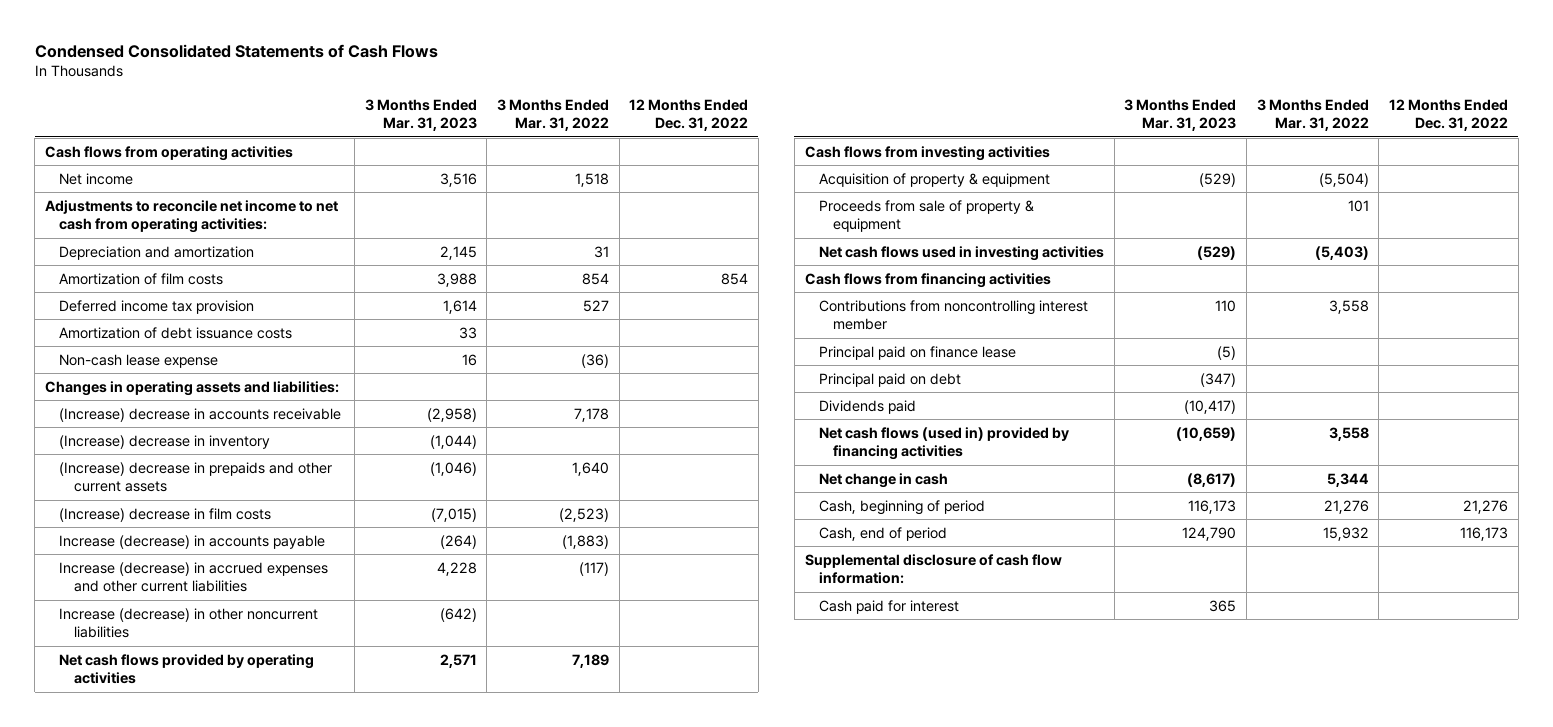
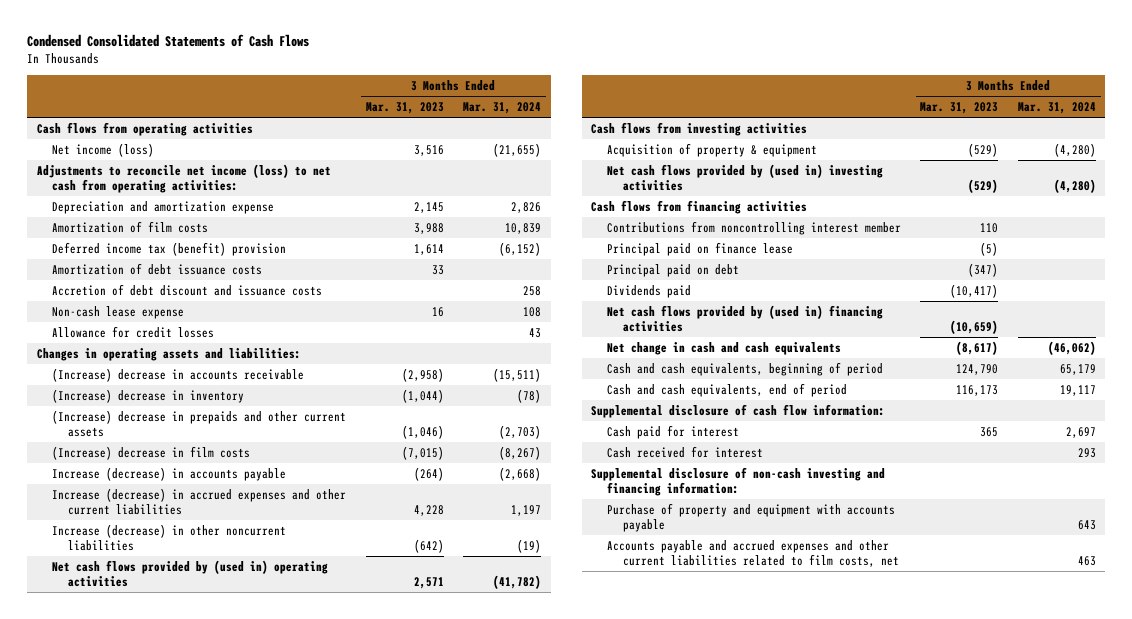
[496,98,609,132] 3 Months Ended Mar. 31, 2022 -> none
[629,98,749,132] 12 Months Ended Dec. 31, 2022 -> none
none -> [463,102,542,115] Mar. 31, 2024
[59,172,134,185] Net income -> [52,142,155,157] Net income (loss)
[44,199,338,234] Adjustments to reconcile net income to net cash from operating activities: -> [36,163,331,193] Adjustments to reconcile net income (loss) to net cash from operating activities:
[59,245,255,260] Depreciation and amortization -> [52,200,275,214] Depreciation and amortization expense
[59,299,255,314] Deferred income tax provision -> [52,241,287,256] Deferred income tax (benefit) provision
none -> [52,283,323,296] Accretion of debt discount and issuance costs
none -> [52,325,215,338] Allowance for credit losses
[59,653,315,685] Net cash flows provided by operating activities -> [52,559,329,587] Net cash flows provided by (used in) operating activities
[819,199,1035,233] Proceeds from sale of property & equipment -> none
[819,245,1105,261] Net cash flows used in investing activities -> [607,163,884,191] Net cash flows provided by (used in) investing activities
[819,426,1070,461] Net cash flows (used in) provided by financing activities -> [607,304,884,332] Net cash flows provided by (used in) financing activities
[819,472,949,488] Net change in cash -> [607,341,842,355] Net change in cash and cash equivalents
[819,499,986,515] Cash, beginning of period -> [607,361,884,376] Cash and cash equivalents, beginning of period
[1188,499,1237,514] 116,173 -> [956,363,999,375] 124,790
[819,526,948,541] Cash, end of period -> [607,382,848,397] Cash and cash equivalents, end of period
[1182,526,1237,541] 124,790 -> [956,384,999,396] 116,173
none -> [607,445,764,458] Cash received for interest
none -> [591,466,886,496] Supplemental disclosure of non-cash investing and financing information:
none -> [607,502,896,532] Purchase of property and equipment with accounts payable
none -> [607,539,899,567] Accounts payable and accrued expenses and other current liabilities related to film costs, net

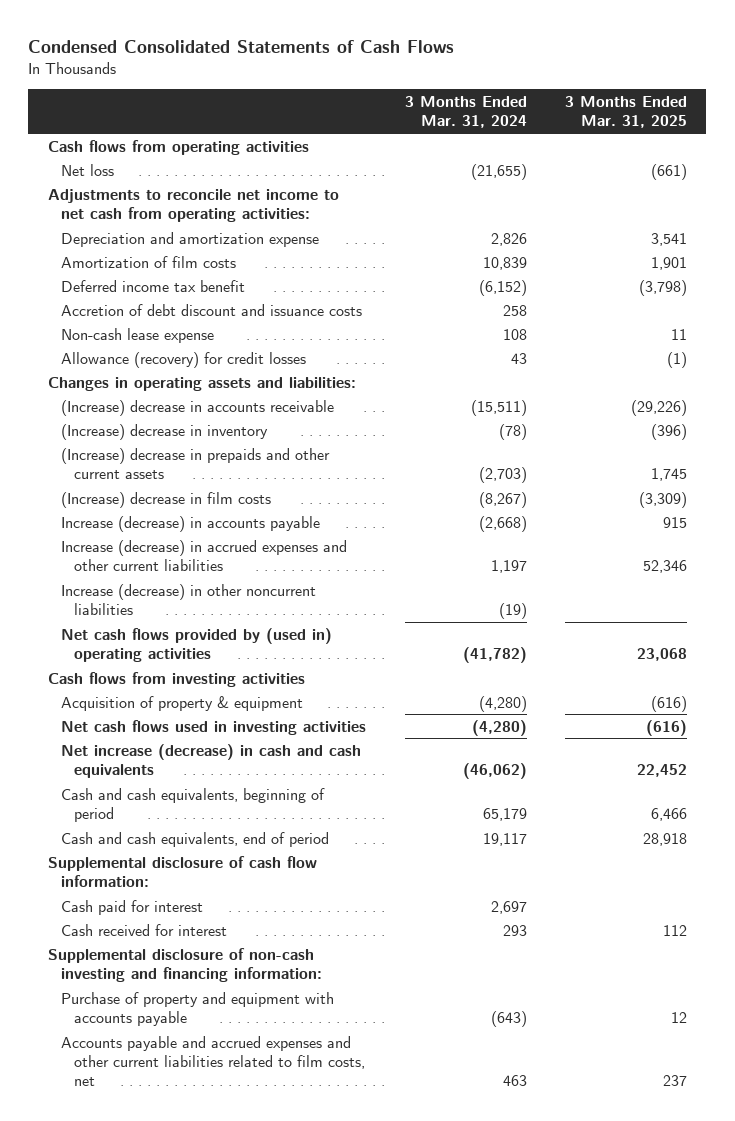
[365,102,444,115] Mar. 31, 2023 -> none
none -> [565,96,688,129] 3 Months Ended Mar. 31, 2025
[52,142,155,157] Net income (loss) -> [60,163,114,176] Net loss
[36,163,331,193] Adjustments to reconcile net income (loss) to net cash from operating activities: -> [47,188,339,222] Adjustments to reconcile net income to net cash from operating activities:
[52,262,263,275] Amortization of debt issuance costs -> none
[52,241,287,256] Deferred income tax (benefit) provision -> [60,279,245,292] Deferred income tax benefit
[52,325,215,338] Allowance for credit losses -> [60,351,306,368] Allowance (recovery) for credit losses
[591,199,808,214] Cash flows from financing activities -> none
[607,220,902,235] Contributions from noncontrolling interest member -> none
[607,241,794,256] Principal paid on finance lease -> none
[607,263,740,277] Principal paid on debt -> none
[607,284,692,298] Dividends paid -> none
[607,304,884,332] Net cash flows provided by (used in) financing activities -> none
[607,163,884,191] Net cash flows provided by (used in) investing activities -> [60,719,366,735] Net cash flows used in investing activities
[607,341,842,355] Net change in cash and cash equivalents -> [60,743,361,778] Net increase (decrease) in cash and cash equivalents
[1077,519,1096,530] 643 -> [490,1010,527,1027] (643)

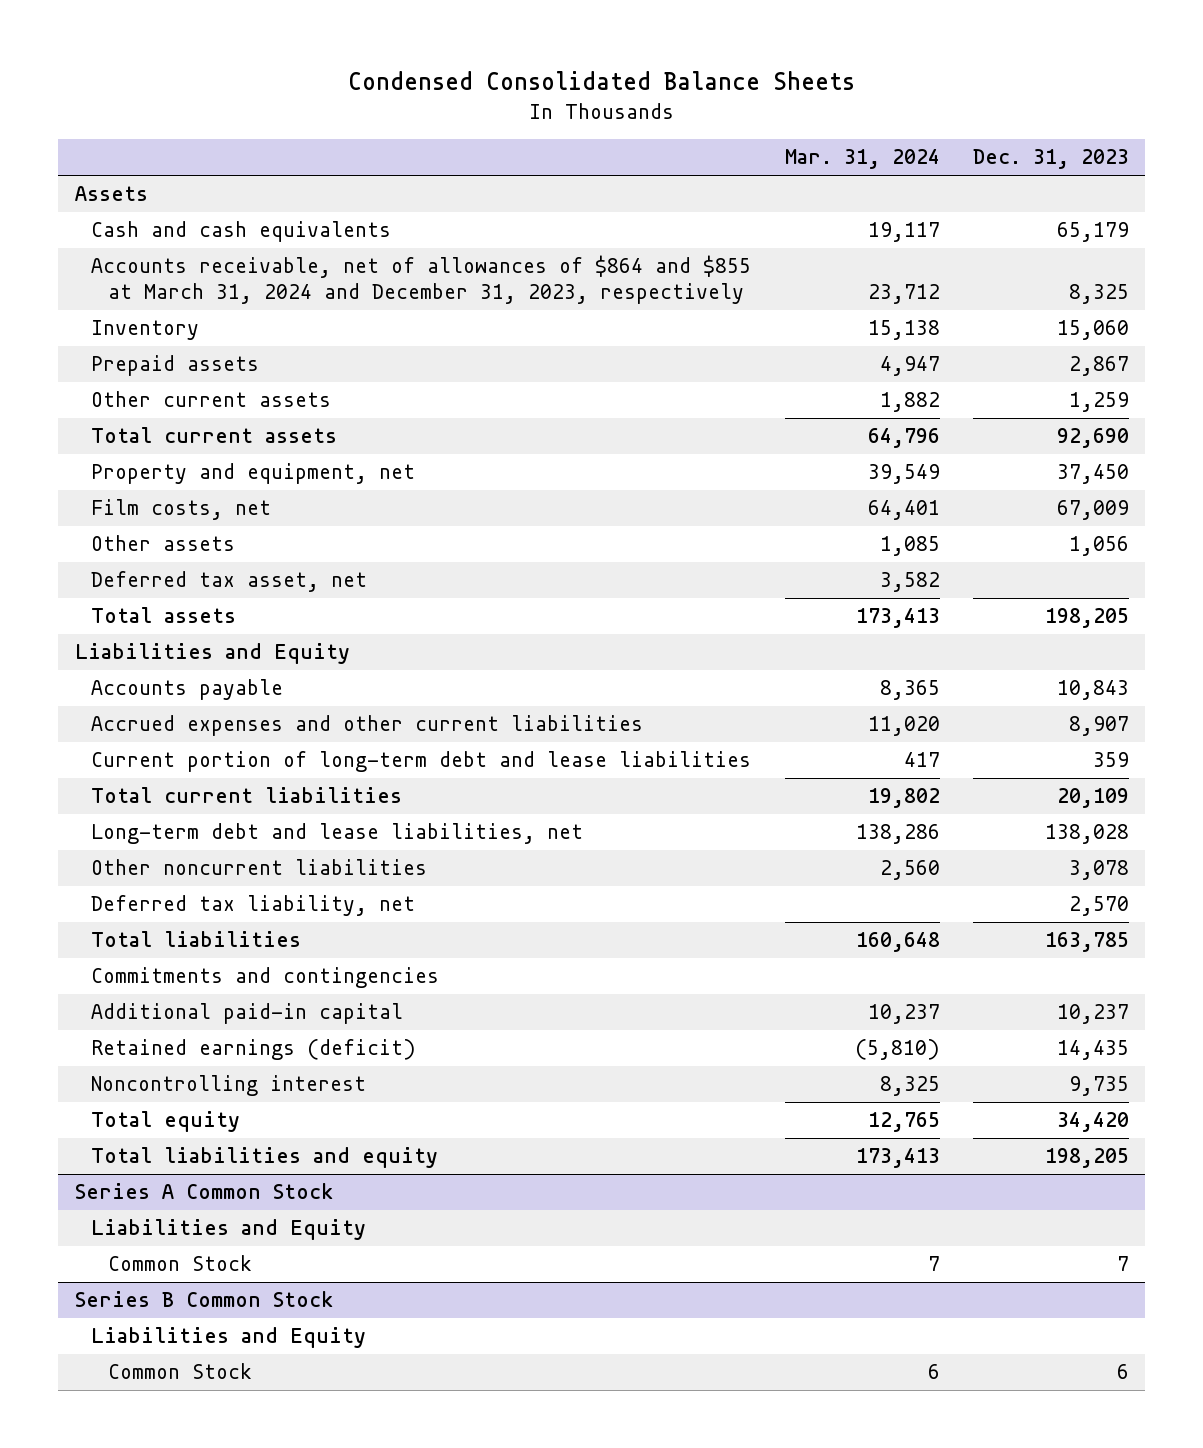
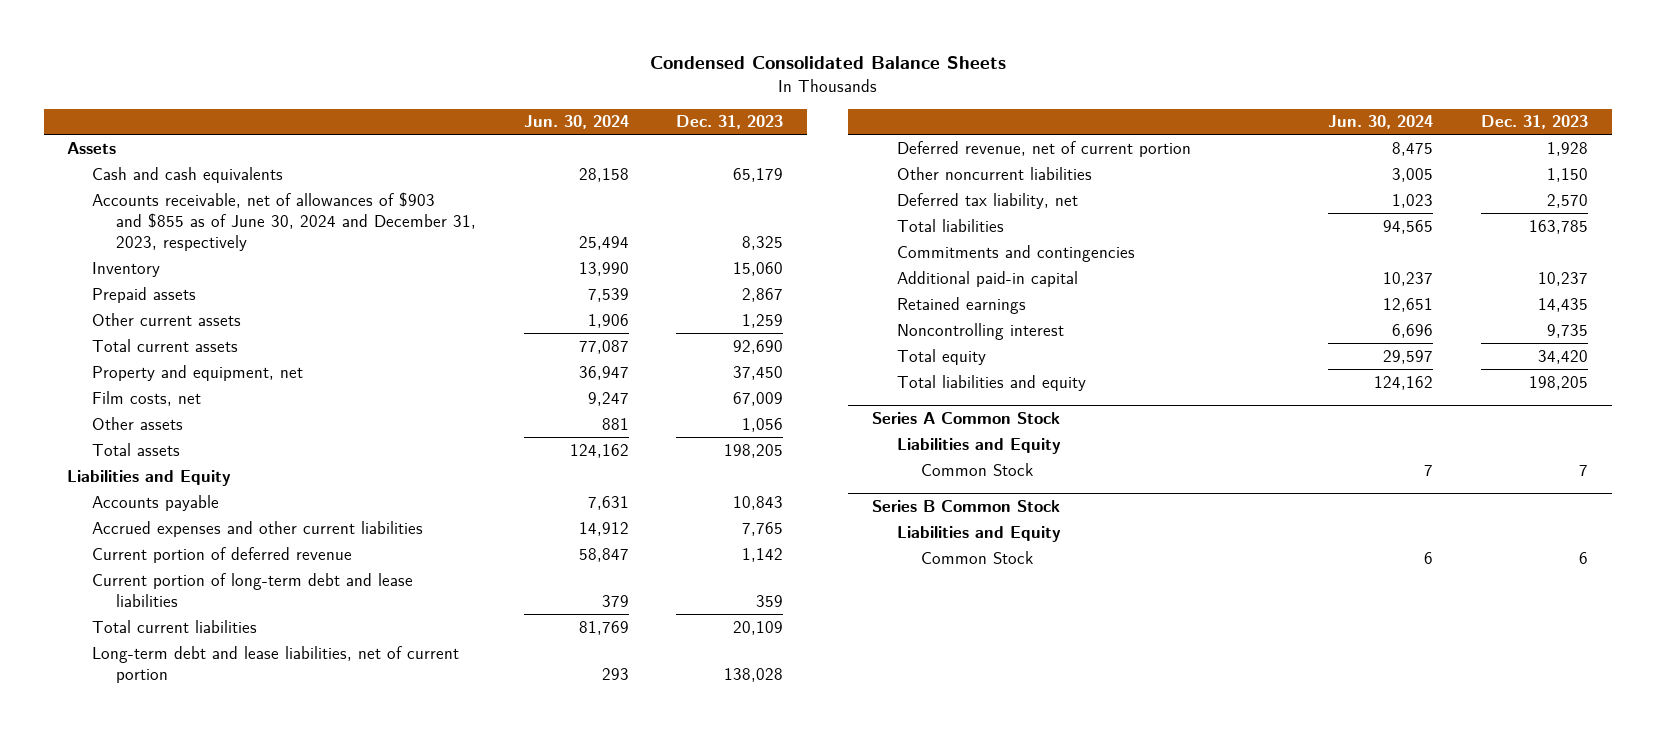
[784,149,940,170] Mar. 31, 2024 -> none
none -> [523,115,629,130] Jun. 30, 2024
[91,255,752,304] Accounts receivable, net of allowances of $864 and $855 at March 31, 2024 and December 31, 2023, respectively -> [91,191,477,252] Accounts receivable, net of allowances of $903 and $855 as of June 30, 2024 and December 31, 2023, respectively
[91,571,368,593] Deferred tax asset, net -> none
[1068,716,1129,737] 8,907 -> [742,521,784,536] 7,765
none -> [91,546,352,563] Current portion of deferred revenue
[91,823,584,845] Long-term debt and lease liabilities, net -> [91,645,459,683] Long-term debt and lease liabilities, net of current portion
none -> [896,140,1191,157] Deferred revenue, net of current portion
[1068,860,1129,881] 3,078 -> [1546,167,1588,182] 1,150
[91,1039,417,1061] Retained earnings (deficit) -> [896,296,1026,314] Retained earnings

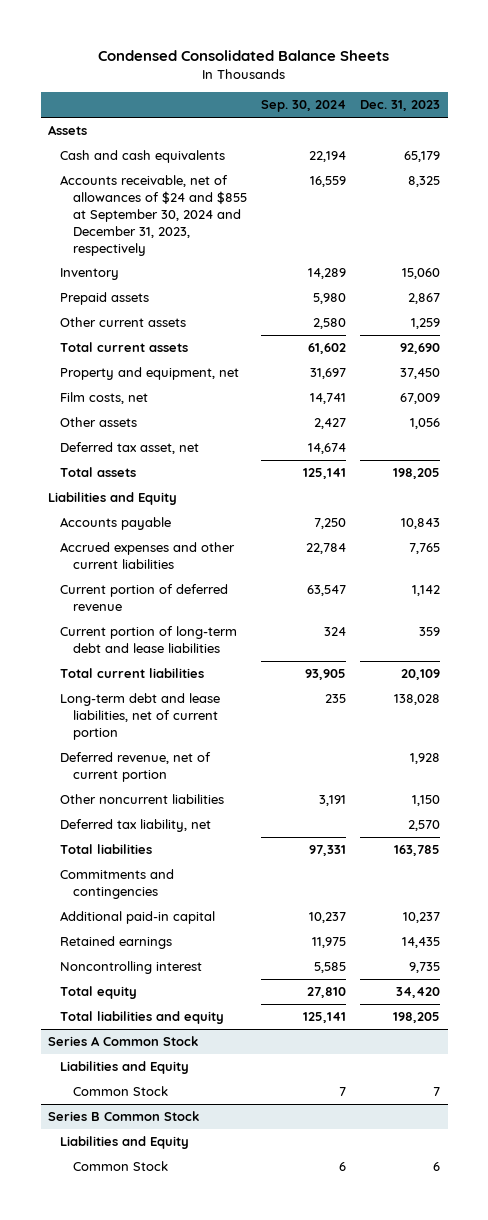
[523,115,629,130] Jun. 30, 2024 -> none
none -> [261,100,347,113] Sep. 30, 2024
[91,191,477,252] Accounts receivable, net of allowances of $903 and $855 as of June 30, 2024 and December 31, 2023, respectively -> [60,175,248,256] Accounts receivable, net of allowances of $24 and $855 at September 30, 2024 and December 31, 2023, respectively
none -> [60,442,200,455] Deferred tax asset, net

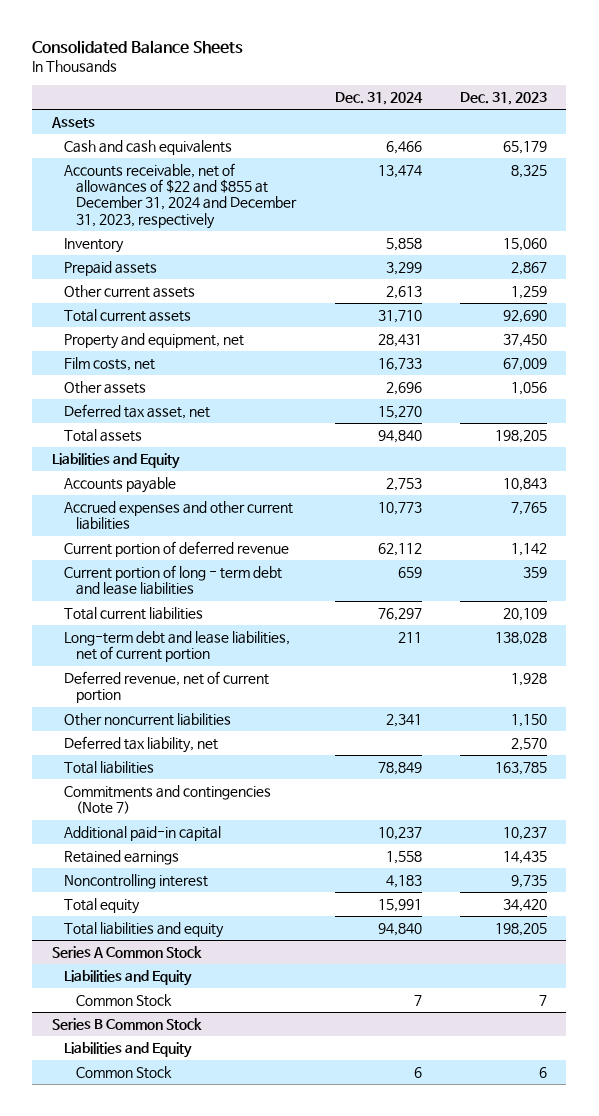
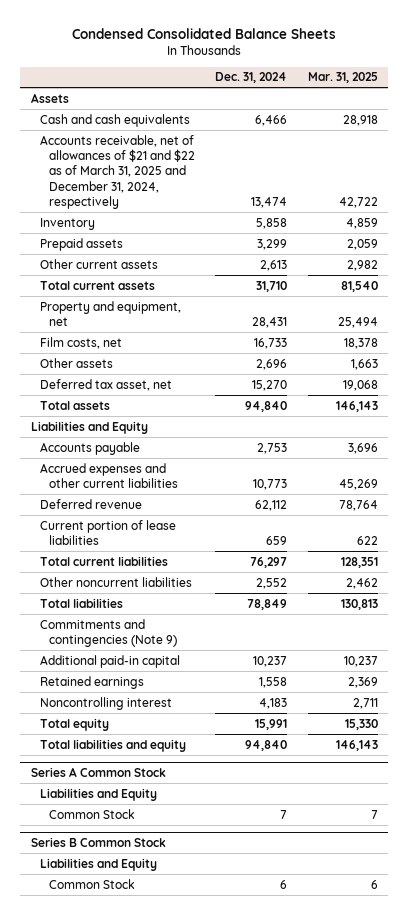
[32,40,244,55] Consolidated Balance Sheets -> [72,27,337,39] Condensed Consolidated Balance Sheets
[460,91,548,105] Dec. 31, 2023 -> none
none -> [307,72,378,84] Mar. 31, 2025
[63,163,298,229] Accounts receivable, net of allowances of $22 and $855 at December 31, 2024 and December 31, 2023, respectively -> [39,134,195,210] Accounts receivable, net of allowances of $21 and $22 as of March 31, 2025 and December 31, 2024, respectively
[63,541,289,558] Current portion of deferred revenue -> [39,498,142,509] Deferred revenue
[63,565,282,596] Current portion of long - term debt and lease liabilities -> [39,519,176,545] Current portion of lease liabilities
[63,631,290,663] Long-term debt and lease liabilities, net of current portion -> none
[63,671,269,704] Deferred revenue, net of current portion -> none
[63,736,218,754] Deferred tax liability, net -> none
[385,714,422,728] 2,341 -> [256,577,288,589] 2,552
[63,785,271,815] Commitments and contingencies (Note 7) -> [39,618,177,647] Commitments and contingencies (Note 9)

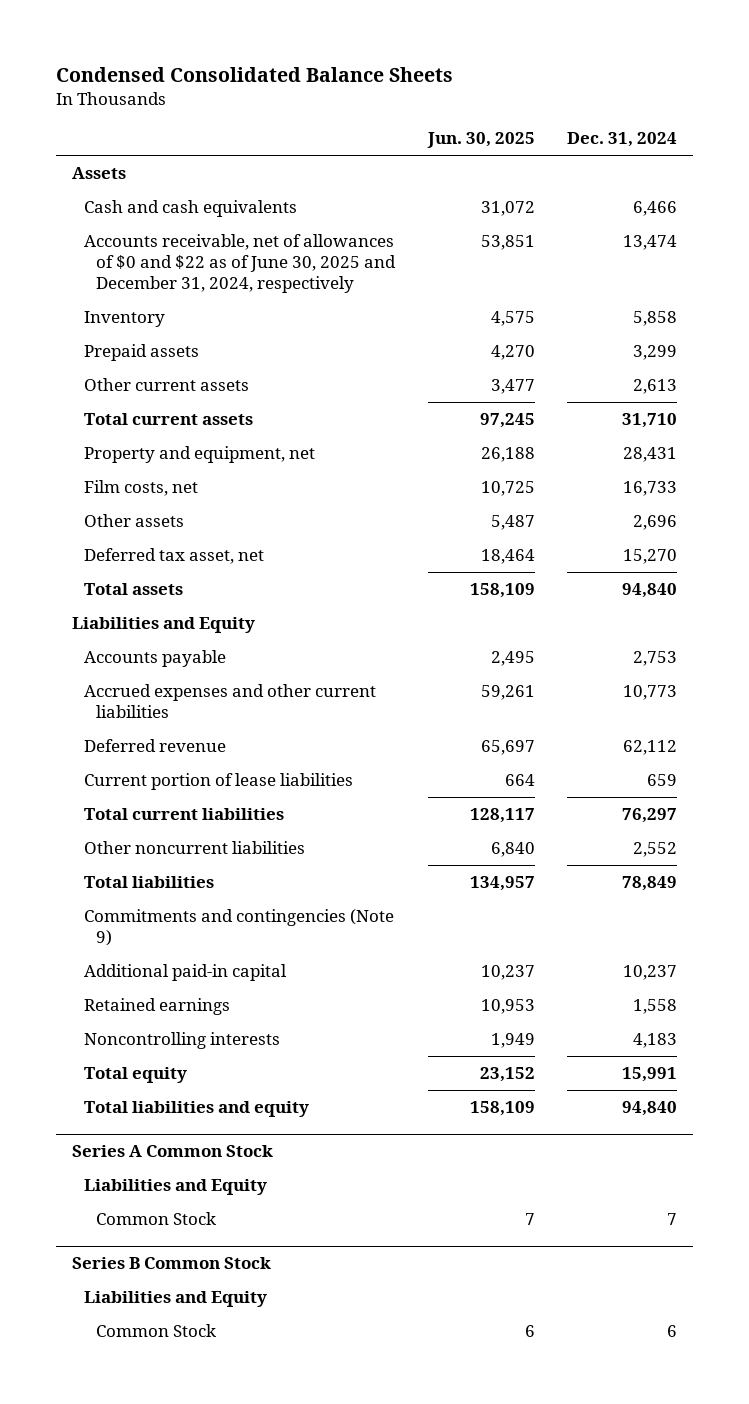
[307,72,378,84] Mar. 31, 2025 -> none
none -> [426,132,535,149] Jun. 30, 2025
[39,134,195,210] Accounts receivable, net of allowances of $21 and $22 as of March 31, 2025 and December 31, 2024, respectively -> [84,233,397,294] Accounts receivable, net of allowances of $0 and $22 as of June 30, 2025 and December 31, 2024, respectively
[39,696,172,710] Noncontrolling interest -> [84,1031,281,1049] Noncontrolling interests

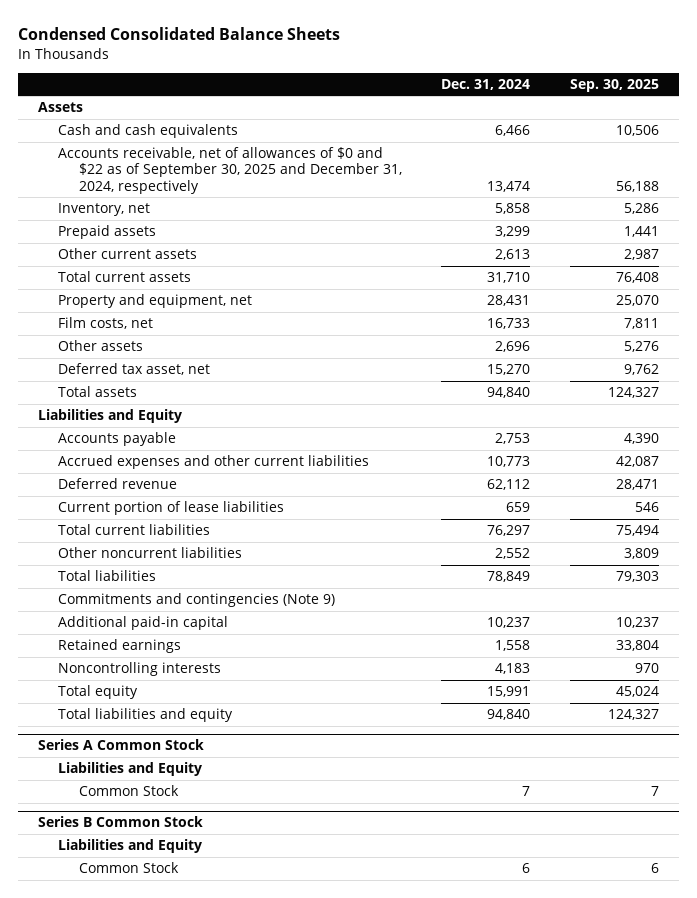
[426,132,535,149] Jun. 30, 2025 -> none
none -> [570,78,660,92] Sep. 30, 2025
[84,233,397,294] Accounts receivable, net of allowances of $0 and $22 as of June 30, 2025 and December 31, 2024, respectively -> [58,147,402,194] Accounts receivable, net of allowances of $0 and $22 as of September 30, 2025 and December 31, 2024, respectively
[84,310,166,327] Inventory -> [58,203,151,217] Inventory, net

